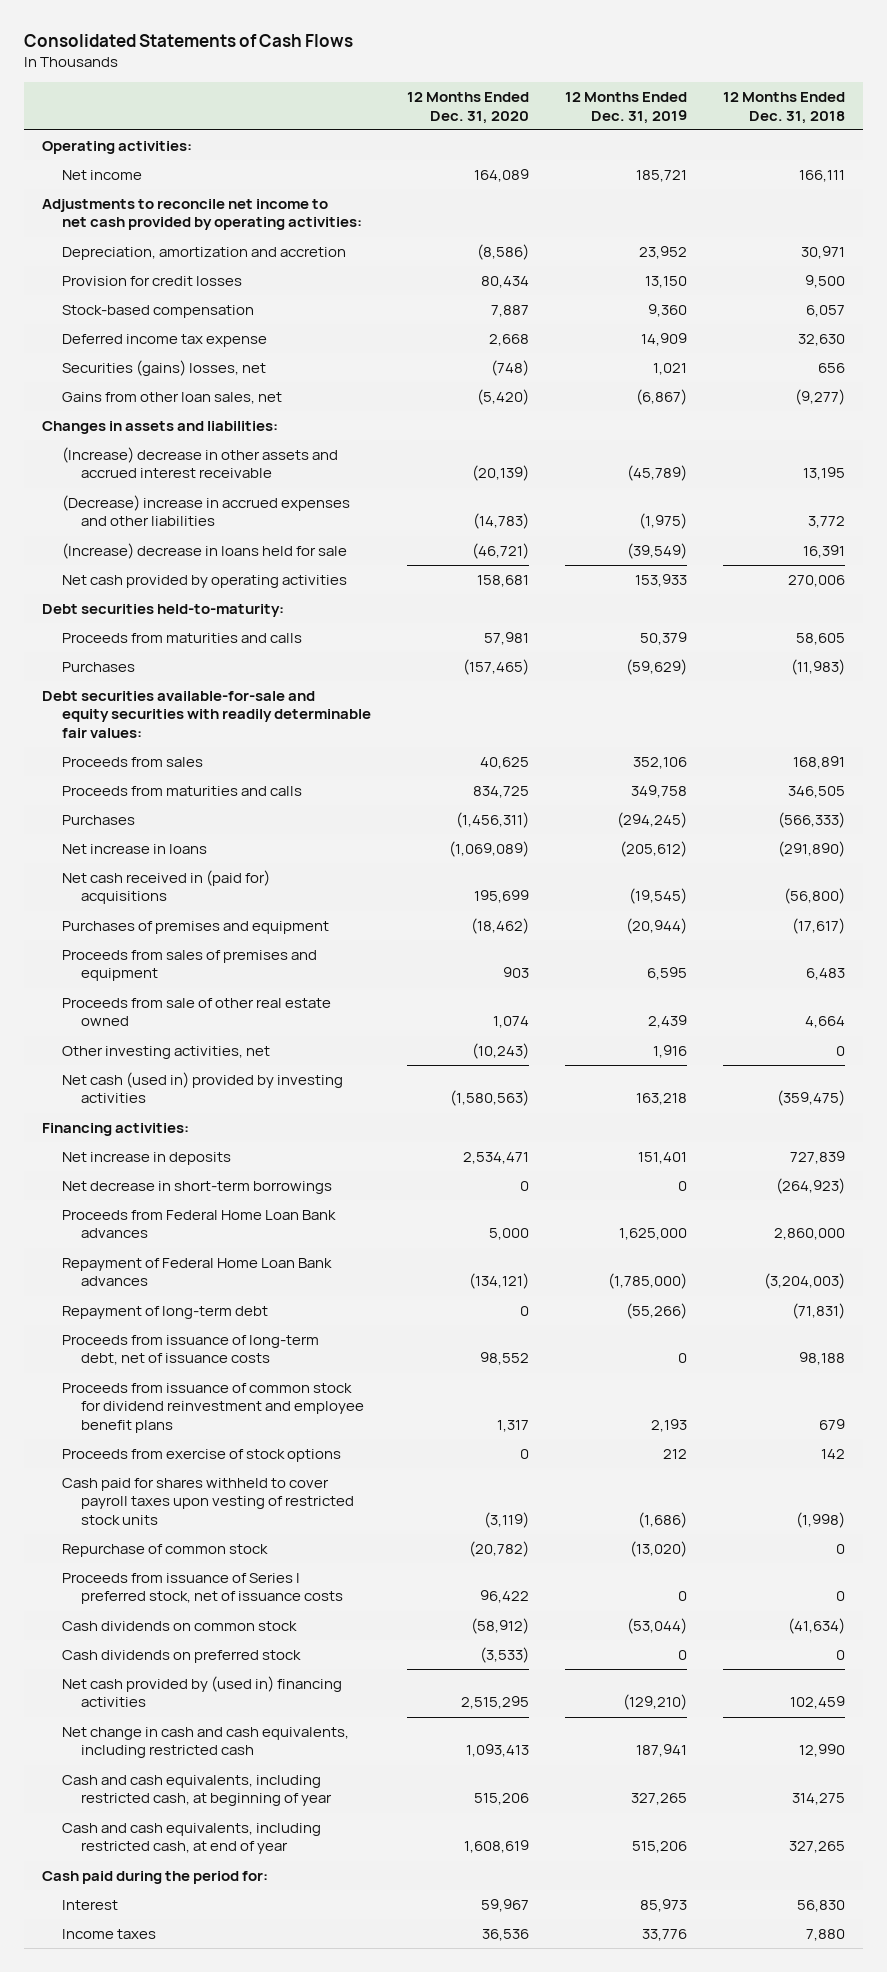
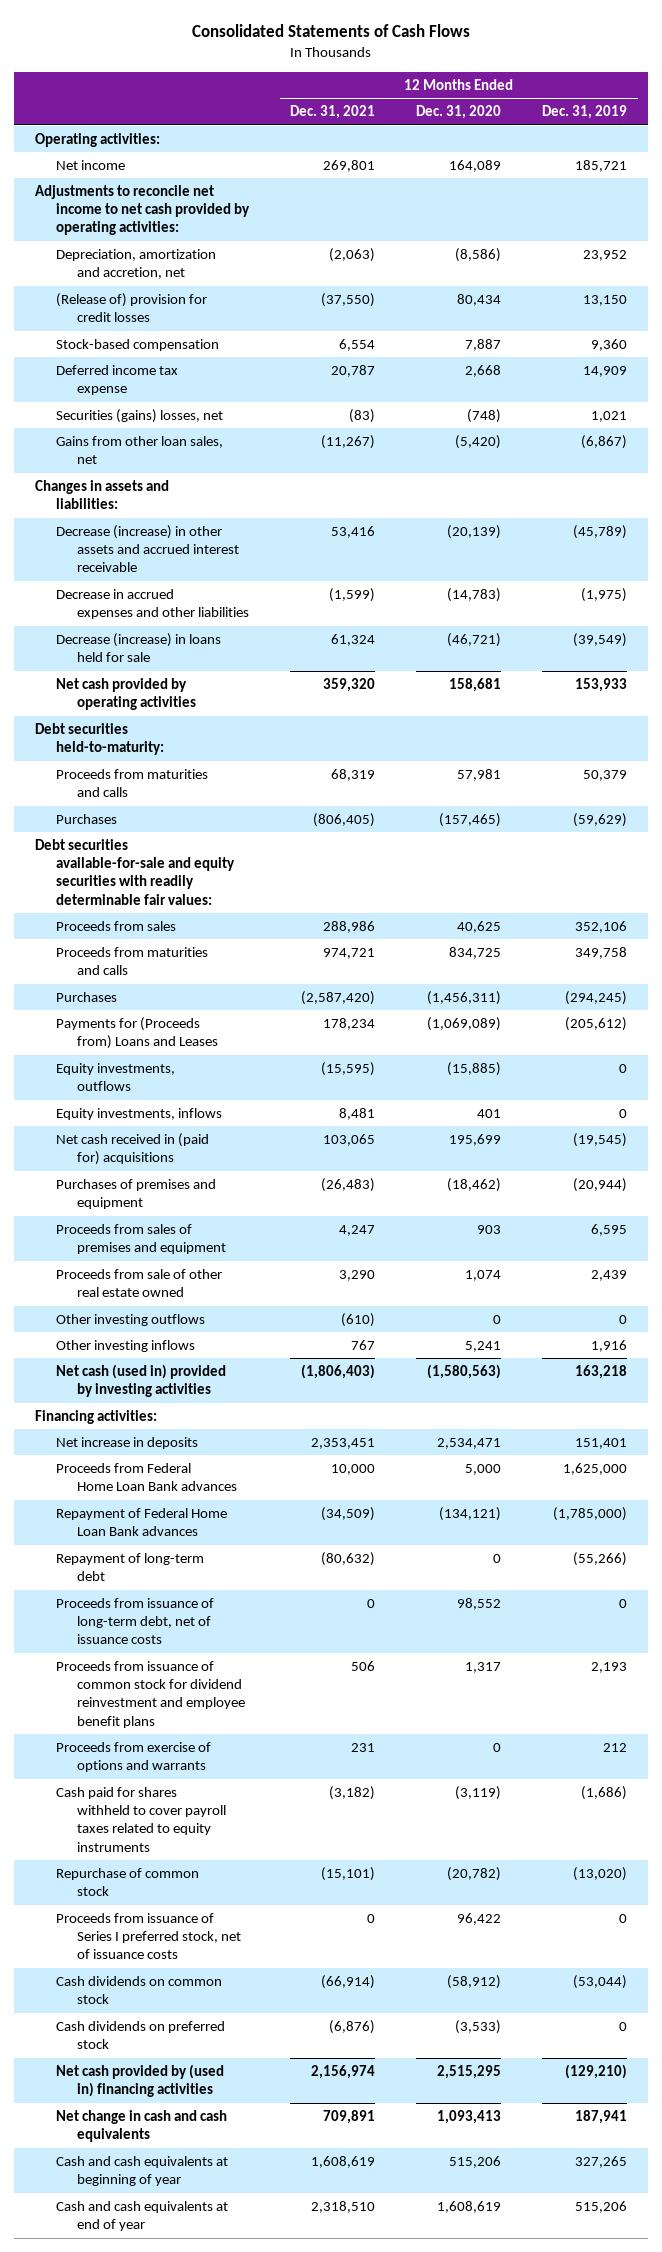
[723,92,846,124] 12 Months Ended Dec. 31, 2018 -> none
none -> [290,105,376,120] Dec. 31, 2021
[61,246,346,260] Depreciation, amortization and accretion -> [56,249,217,280] Depreciation, amortization and accretion, net
[61,275,242,286] Provision for credit losses -> [56,293,208,323] (Release of) provision for credit losses
[61,446,338,479] (Increase) decrease in other assets and accrued interest receivable -> [56,525,240,573] Decrease (increase) in other assets and accrued interest receivable
[61,494,350,527] (Decrease) increase in accrued expenses and other liabilities -> [56,589,250,620] Decrease in accrued expenses and other liabilities
[61,542,347,559] (Increase) decrease in loans held for sale -> [56,633,222,663] Decrease (increase) in loans held for sale
[61,843,207,854] Net increase in loans -> [56,1017,219,1050] Payments for (Proceeds from) Loans and Leases
none -> [56,1063,176,1092] Equity investments, outflows
none -> [56,1108,223,1121] Equity investments, inflows
[61,1045,270,1059] Other investing activities, net -> none
none -> [56,1314,206,1327] Other investing outflows
none -> [56,1340,196,1353] Other investing inflows
[61,1180,332,1194] Net decrease in short-term borrowings -> none
[61,1448,341,1462] Proceeds from exercise of stock options -> [56,1742,212,1773] Proceeds from exercise of options and warrants
[61,1477,355,1526] Cash paid for shares withheld to cover payroll taxes upon vesting of restricted stock units -> [56,1787,227,1852] Cash paid for shares withheld to cover payroll taxes related to equity instruments
[42,1870,269,1884] Cash paid during the period for: -> none
[61,1899,118,1910] Interest -> none
[61,1928,156,1939] Income taxes -> none
[61,1726,349,1759] Net change in cash and cash equivalents, including restricted cash -> [56,2110,228,2143] Net change in cash and cash equivalents
[61,1774,333,1807] Cash and cash equivalents, including restricted cash, at beginning of year -> [56,2156,229,2187] Cash and cash equivalents at beginning of year
[61,1822,321,1855] Cash and cash equivalents, including restricted cash, at end of year -> [56,2201,229,2232] Cash and cash equivalents at end of year

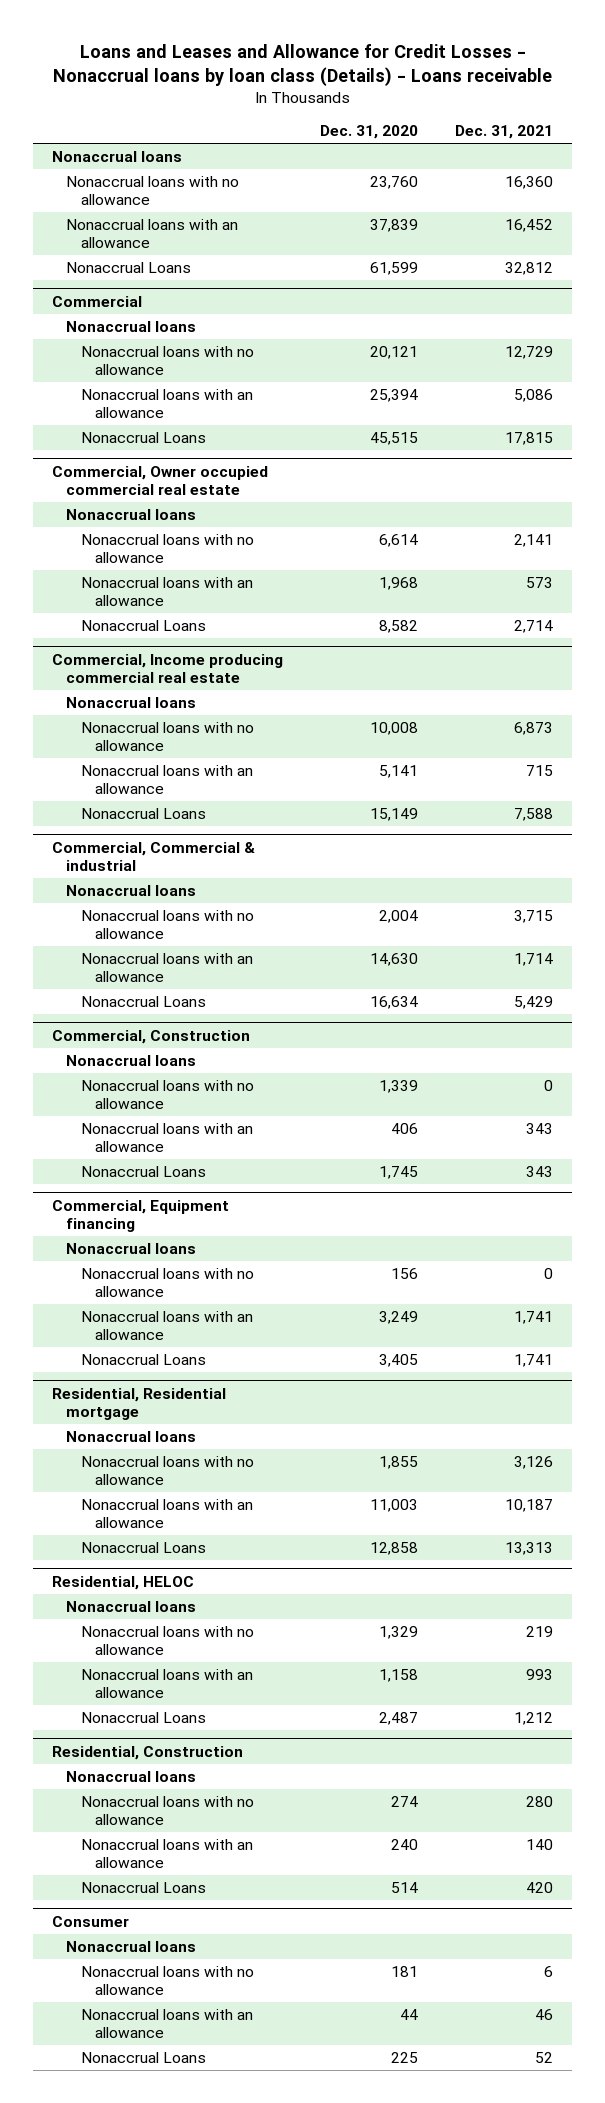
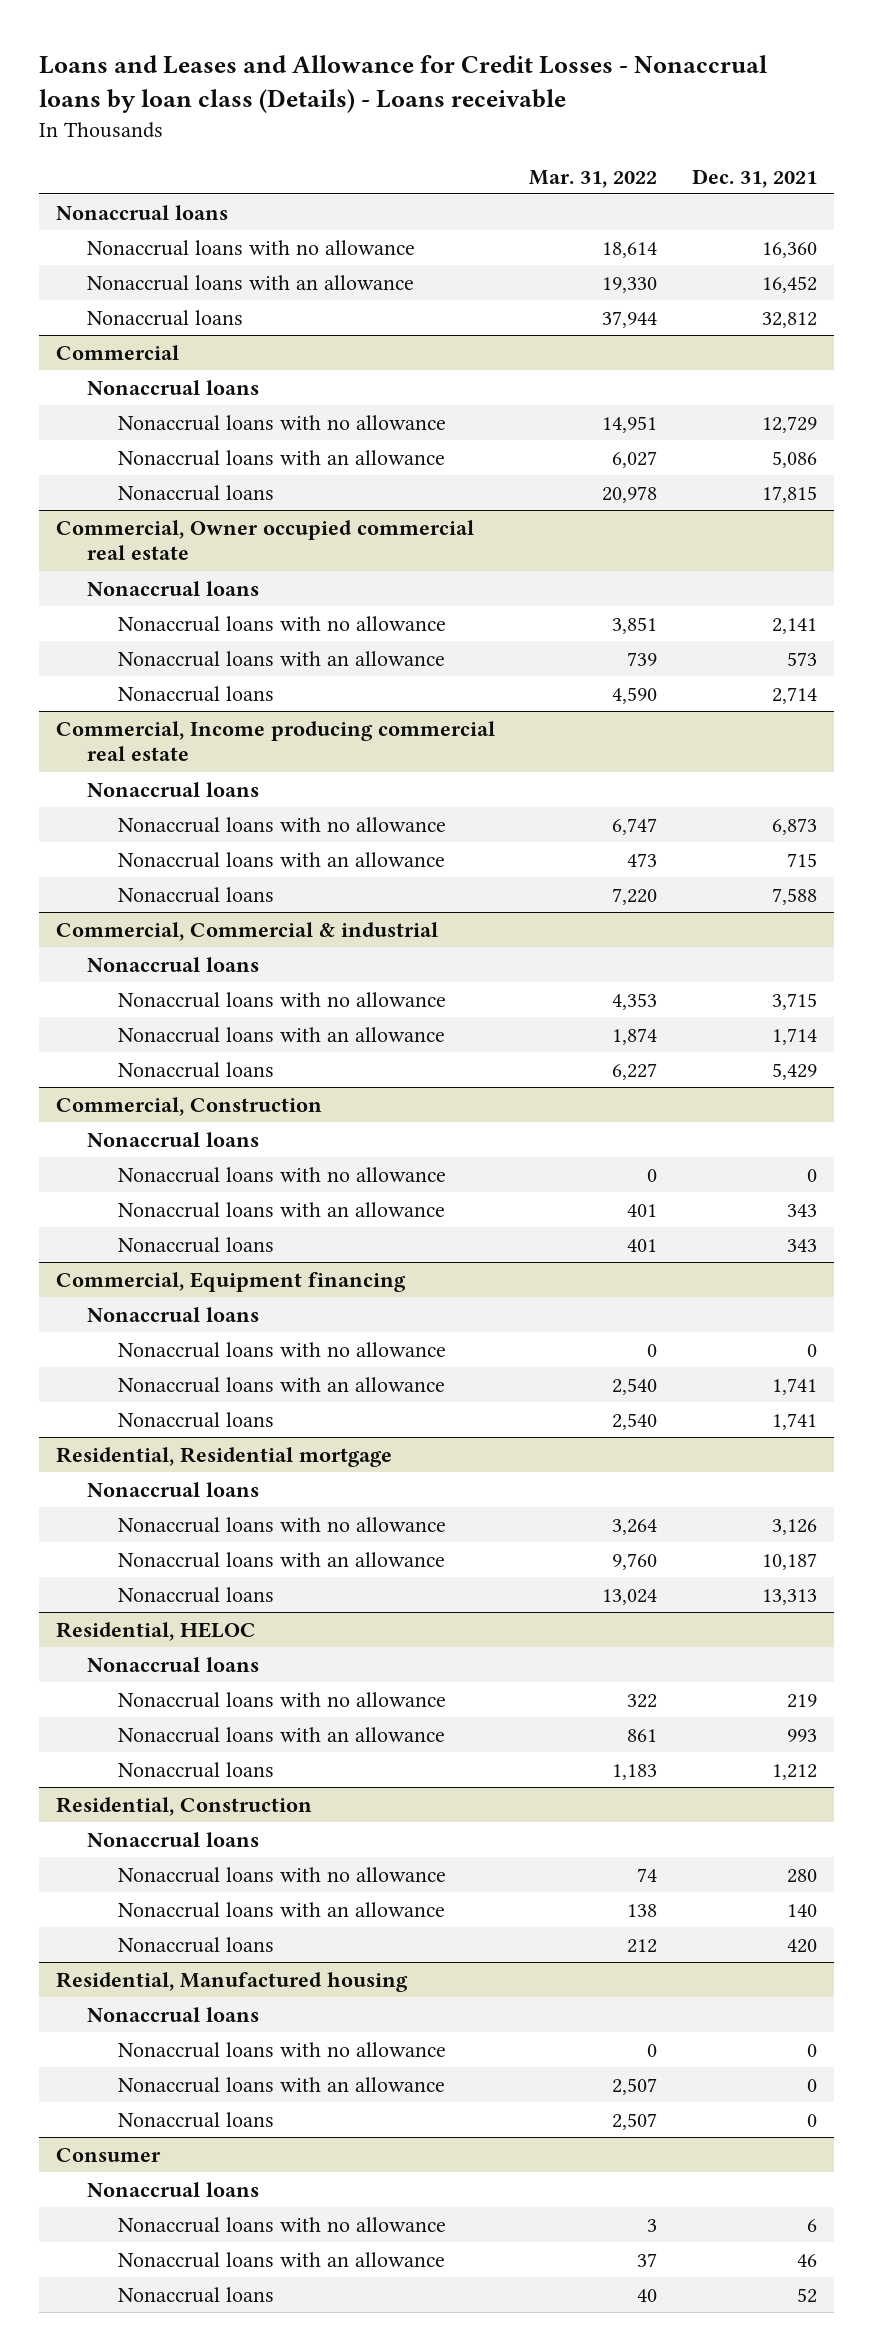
[320,125,419,140] Dec. 31, 2020 -> none
none -> [529,169,658,188] Mar. 31, 2022
[66,261,192,273] Nonaccrual Loans -> [86,309,243,326] Nonaccrual loans
[80,431,206,443] Nonaccrual Loans -> [117,484,274,501] Nonaccrual loans
[80,619,206,631] Nonaccrual Loans -> [117,685,274,702] Nonaccrual loans
[80,807,206,819] Nonaccrual Loans -> [117,886,274,903] Nonaccrual loans
[80,995,206,1007] Nonaccrual Loans -> [117,1061,274,1078] Nonaccrual loans
[80,1165,206,1177] Nonaccrual Loans -> [117,1236,274,1253] Nonaccrual loans
[80,1353,206,1365] Nonaccrual Loans -> [117,1411,274,1428] Nonaccrual loans
[80,1541,206,1553] Nonaccrual Loans -> [117,1586,274,1603] Nonaccrual loans
[80,1711,206,1723] Nonaccrual Loans -> [117,1761,274,1778] Nonaccrual loans
[80,1881,206,1893] Nonaccrual Loans -> [117,1936,274,1953] Nonaccrual loans
none -> [55,1971,408,1992] Residential, Manufactured housing
none -> [86,2006,259,2022] Nonaccrual loans
none -> [117,2041,446,2058] Nonaccrual loans with no allowance
none -> [117,2076,445,2093] Nonaccrual loans with an allowance
none -> [117,2111,274,2128] Nonaccrual loans
[80,2051,206,2063] Nonaccrual Loans -> [117,2286,274,2303] Nonaccrual loans

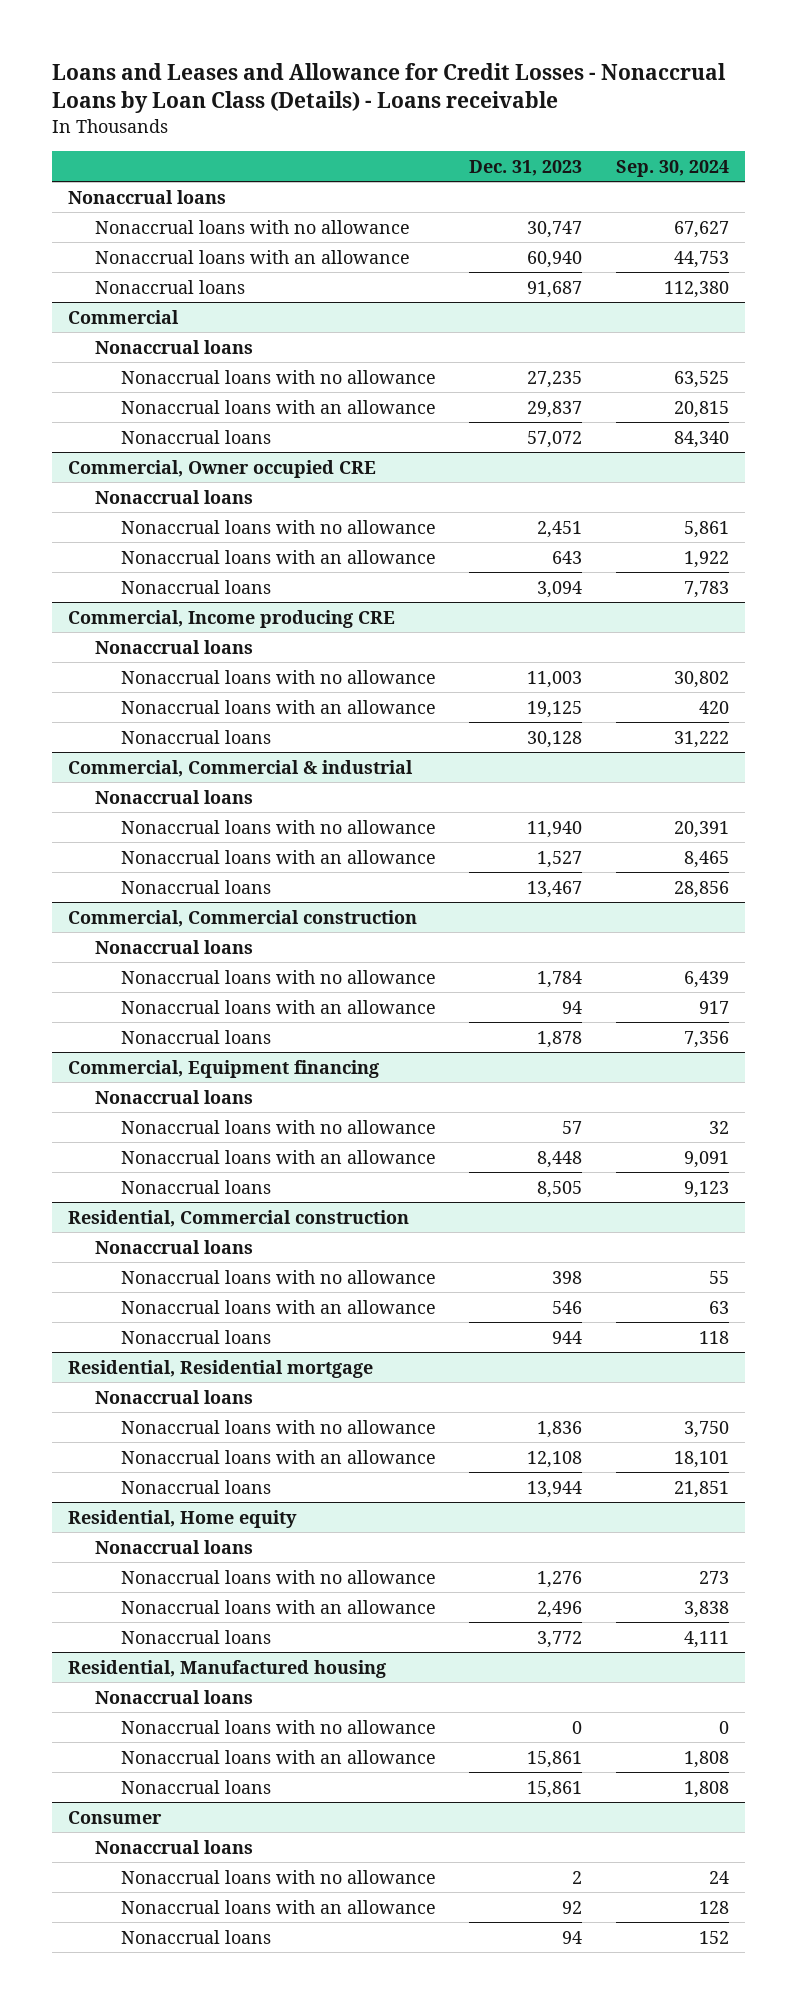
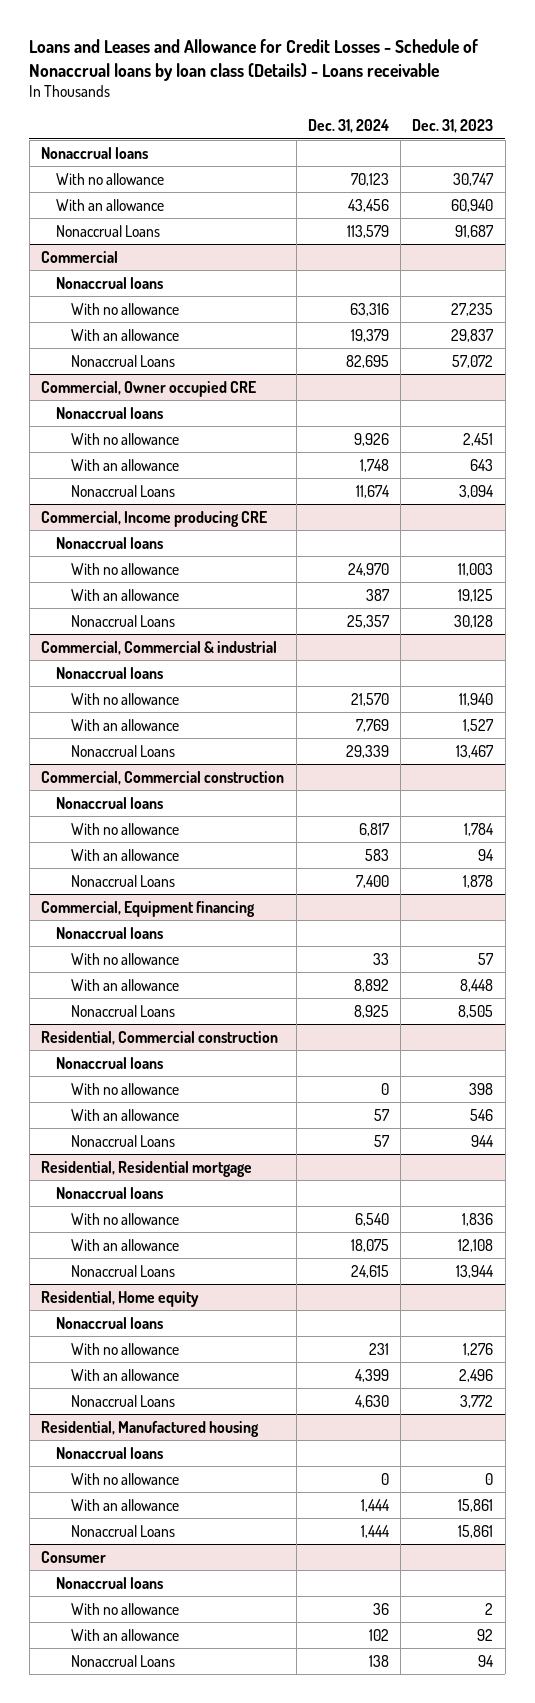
[51,63,726,114] Loans and Leases and Allowance for Credit Losses - Nonaccrual Loans by Loan Class (Details) - Loans receivable -> [29,39,479,81] Loans and Leases and Allowance for Credit Losses - Schedule of Nonaccrual loans by loan class (Details) - Loans receivable
[615,159,729,177] Sep. 30, 2024 -> none
none -> [307,119,389,134] Dec. 31, 2024
[94,219,410,234] Nonaccrual loans with no allowance -> [56,172,165,185] With no allowance
[94,249,410,264] Nonaccrual loans with an allowance -> [56,198,165,211] With an allowance
[94,279,245,294] Nonaccrual loans -> [56,224,161,237] Nonaccrual Loans
[120,369,436,384] Nonaccrual loans with no allowance -> [71,302,180,315] With no allowance
[120,399,436,414] Nonaccrual loans with an allowance -> [71,328,180,341] With an allowance
[120,429,271,444] Nonaccrual loans -> [71,354,176,367] Nonaccrual Loans
[120,519,436,534] Nonaccrual loans with no allowance -> [71,432,180,445] With no allowance
[120,549,436,564] Nonaccrual loans with an allowance -> [71,458,180,471] With an allowance
[120,579,271,594] Nonaccrual loans -> [71,484,176,497] Nonaccrual Loans
[120,669,436,684] Nonaccrual loans with no allowance -> [71,562,180,575] With no allowance
[120,699,436,714] Nonaccrual loans with an allowance -> [71,588,180,601] With an allowance
[120,729,271,744] Nonaccrual loans -> [71,614,176,627] Nonaccrual Loans
[120,819,436,834] Nonaccrual loans with no allowance -> [71,692,180,705] With no allowance
[120,849,436,864] Nonaccrual loans with an allowance -> [71,718,180,731] With an allowance
[120,879,271,894] Nonaccrual loans -> [71,744,176,757] Nonaccrual Loans
[120,969,436,984] Nonaccrual loans with no allowance -> [71,822,180,835] With no allowance
[120,999,436,1014] Nonaccrual loans with an allowance -> [71,848,180,861] With an allowance
[120,1029,271,1044] Nonaccrual loans -> [71,874,176,887] Nonaccrual Loans
[120,1119,436,1134] Nonaccrual loans with no allowance -> [71,952,180,965] With no allowance
[120,1149,436,1164] Nonaccrual loans with an allowance -> [71,978,180,991] With an allowance
[120,1179,271,1194] Nonaccrual loans -> [71,1004,176,1017] Nonaccrual Loans
[120,1269,436,1284] Nonaccrual loans with no allowance -> [71,1082,180,1095] With no allowance
[120,1299,436,1314] Nonaccrual loans with an allowance -> [71,1108,180,1121] With an allowance
[120,1329,271,1344] Nonaccrual loans -> [71,1134,176,1147] Nonaccrual Loans
[120,1419,436,1434] Nonaccrual loans with no allowance -> [71,1212,180,1225] With no allowance
[120,1449,436,1464] Nonaccrual loans with an allowance -> [71,1238,180,1251] With an allowance
[120,1479,271,1494] Nonaccrual loans -> [71,1264,176,1277] Nonaccrual Loans
[120,1569,436,1584] Nonaccrual loans with no allowance -> [71,1342,180,1355] With no allowance
[120,1599,436,1614] Nonaccrual loans with an allowance -> [71,1368,180,1381] With an allowance
[120,1629,271,1644] Nonaccrual loans -> [71,1394,176,1407] Nonaccrual Loans
[120,1719,436,1734] Nonaccrual loans with no allowance -> [71,1472,180,1485] With no allowance
[120,1749,436,1764] Nonaccrual loans with an allowance -> [71,1498,180,1511] With an allowance
[120,1779,271,1794] Nonaccrual loans -> [71,1524,176,1537] Nonaccrual Loans
[120,1869,436,1884] Nonaccrual loans with no allowance -> [71,1602,180,1615] With no allowance
[120,1899,436,1914] Nonaccrual loans with an allowance -> [71,1628,180,1641] With an allowance
[120,1929,271,1944] Nonaccrual loans -> [71,1654,176,1667] Nonaccrual Loans

